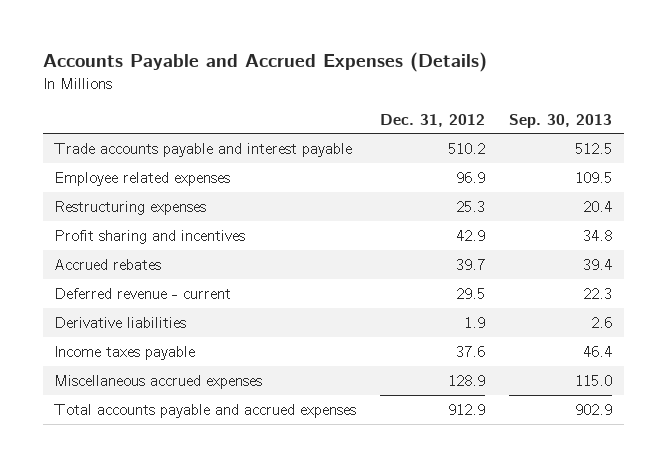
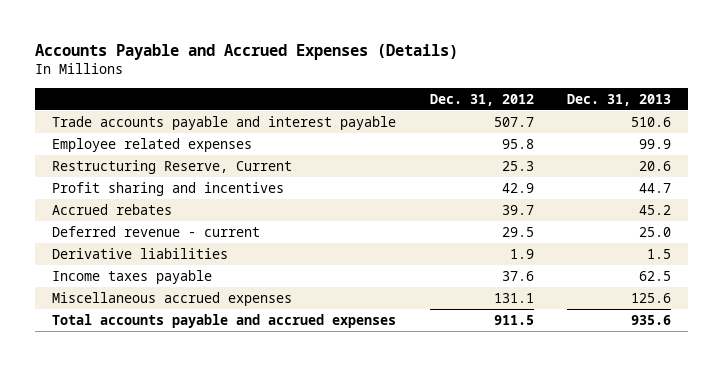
[508,113,612,128] Sep. 30, 2013 -> none
none -> [567,93,672,106] Dec. 31, 2013
[448,142,486,154] 510.2 -> [493,116,534,127] 507.7
[456,171,486,183] 96.9 -> [501,138,534,149] 95.8
[54,200,207,215] Restructuring expenses -> [52,159,293,174] Restructuring Reserve, Current
[448,374,486,386] 128.9 -> [493,292,534,303] 131.1
[448,403,486,415] 912.9 -> [493,314,534,325] 911.5

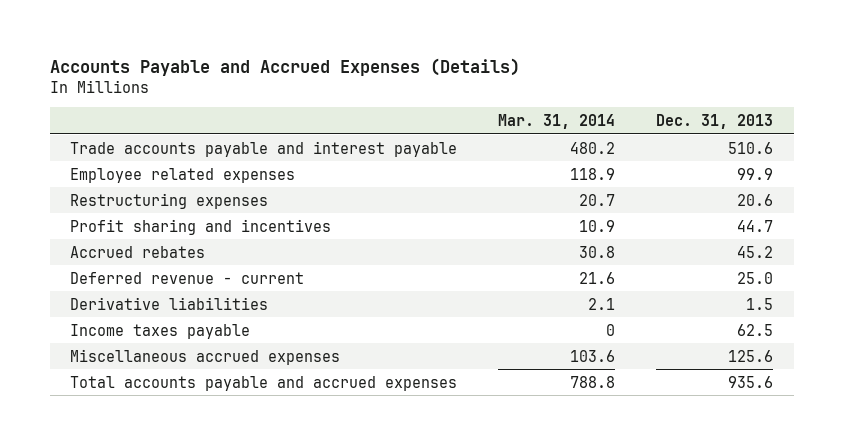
[429,93,534,106] Dec. 31, 2012 -> none
none -> [498,113,616,129] Mar. 31, 2014
[52,159,293,174] Restructuring Reserve, Current -> [70,192,269,209] Restructuring expenses

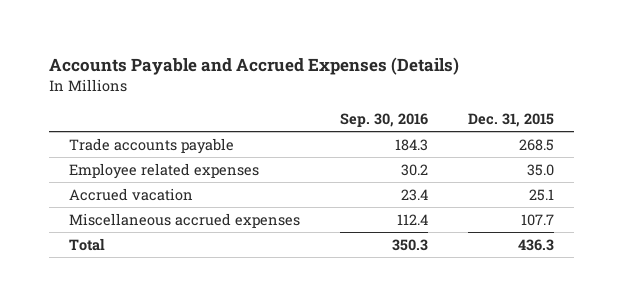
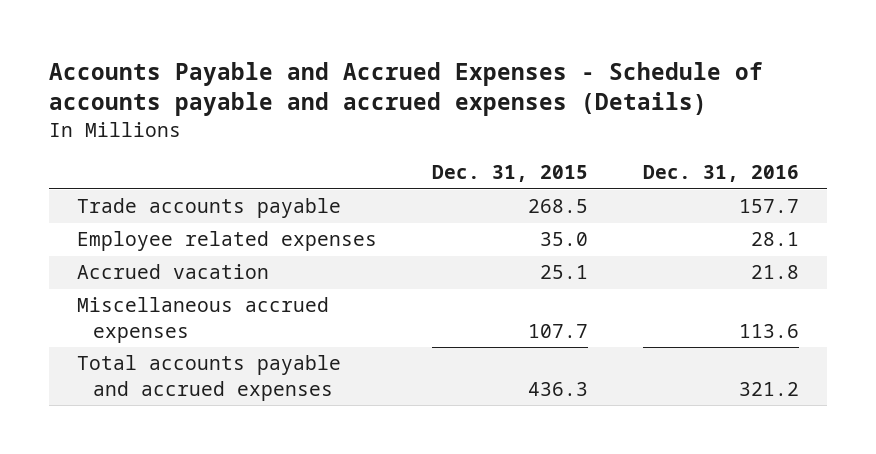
[48,57,459,76] Accounts Payable and Accrued Expenses (Details) -> [49,61,764,117] Accounts Payable and Accrued Expenses - Schedule of accounts payable and accrued expenses (Details)
[339,112,428,127] Sep. 30, 2016 -> none
none -> [643,165,800,183] Dec. 31, 2016
[68,237,105,251] Total -> [76,355,341,401] Total accounts payable and accrued expenses

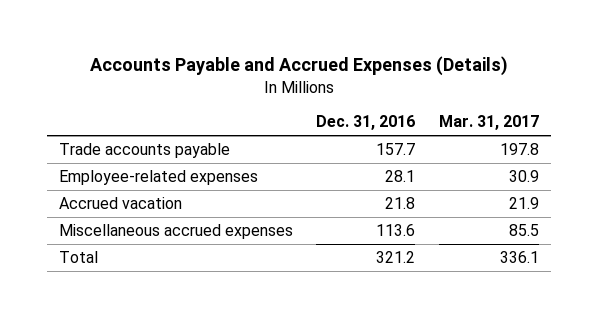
[49,61,764,117] Accounts Payable and Accrued Expenses - Schedule of accounts payable and accrued expenses (Details) -> [89,56,508,77] Accounts Payable and Accrued Expenses (Details)
[431,165,588,183] Dec. 31, 2015 -> none
none -> [439,115,540,131] Mar. 31, 2017
[76,231,377,252] Employee related expenses -> [58,170,258,186] Employee-related expenses
[76,355,341,401] Total accounts payable and accrued expenses -> [58,251,98,264] Total

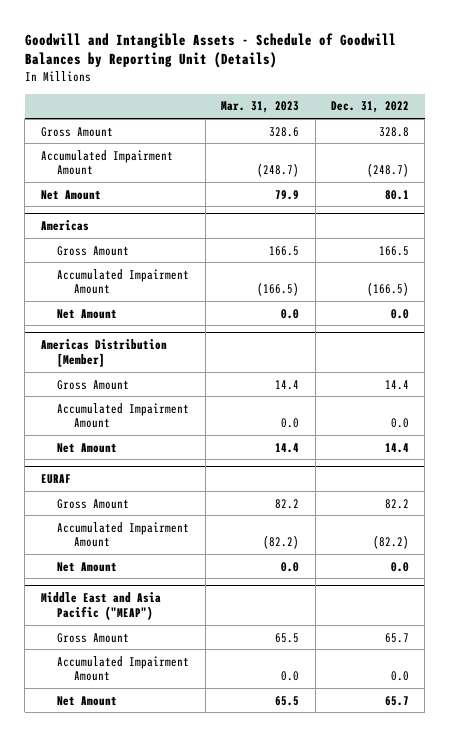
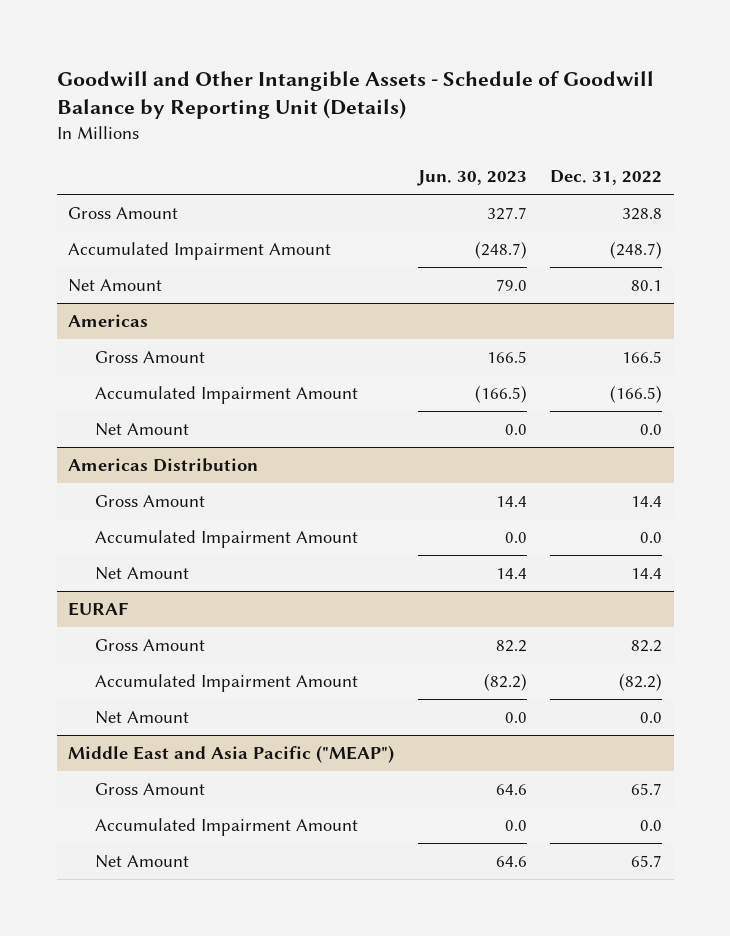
[24,32,396,69] Goodwill and Intangible Assets - Schedule of Goodwill Balances by Reporting Unit (Details) -> [56,70,654,120] Goodwill and Other Intangible Assets - Schedule of Goodwill Balance by Reporting Unit (Details)
[221,101,300,114] Mar. 31, 2023 -> none
none -> [416,169,527,186] Jun. 30, 2023
[40,338,167,367] Americas Distribution [Member] -> [68,458,259,473] Americas Distribution

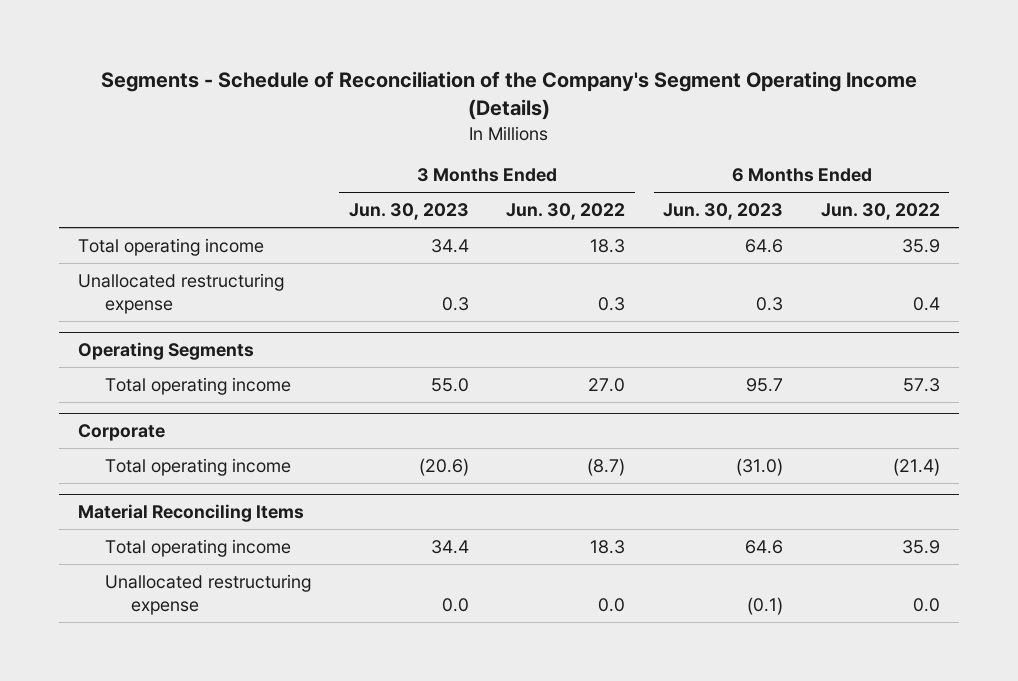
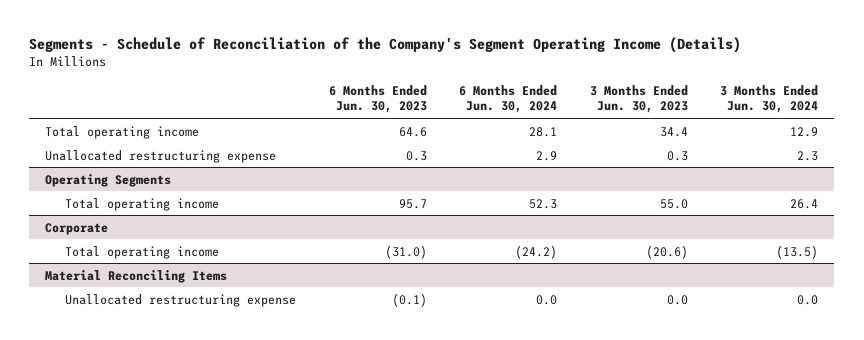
[506,203,626,221] Jun. 30, 2022 -> none
[820,203,940,221] Jun. 30, 2022 -> none
none -> [459,84,558,114] 6 Months Ended Jun. 30, 2024
none -> [720,84,819,114] 3 Months Ended Jun. 30, 2024
[104,538,291,557] Total operating income -> none

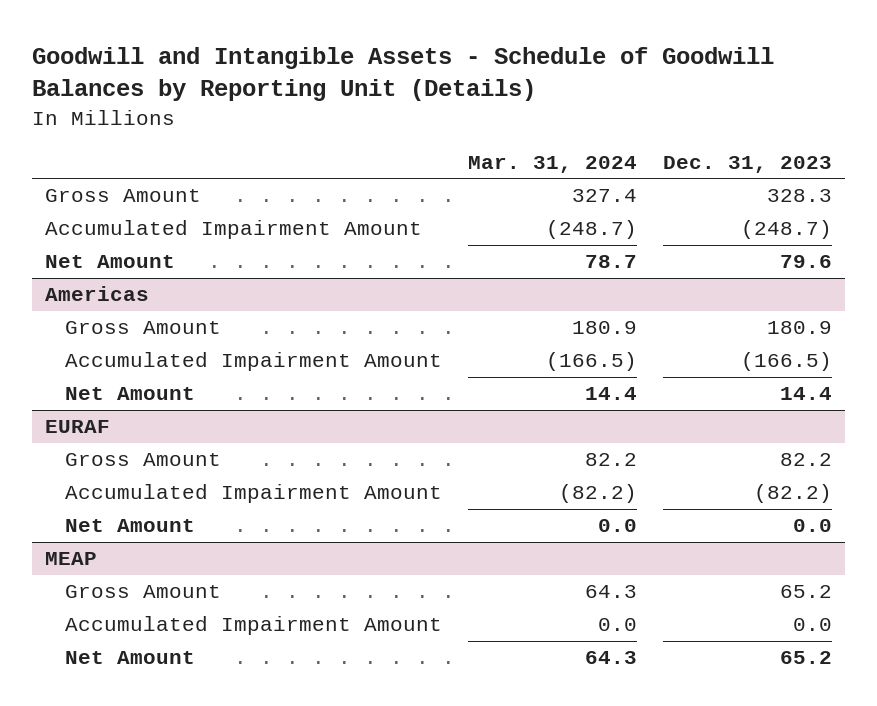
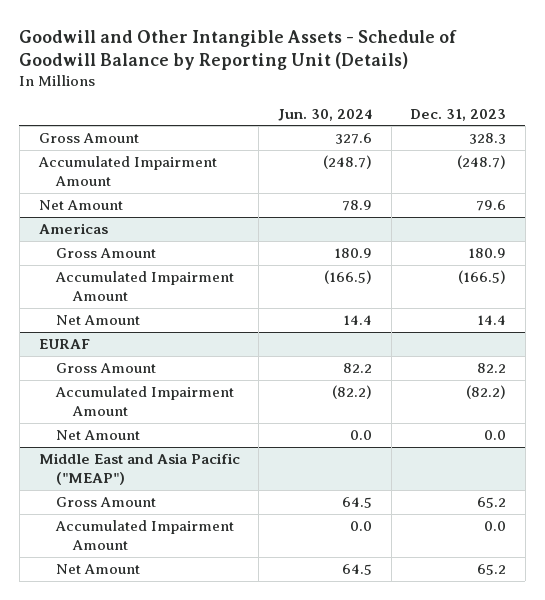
[31,47,774,102] Goodwill and Intangible Assets - Schedule of Goodwill Balances by Reporting Unit (Details) -> [19,29,458,71] Goodwill and Other Intangible Assets - Schedule of Goodwill Balance by Reporting Unit (Details)
[468,155,638,173] Mar. 31, 2024 -> none
none -> [277,108,372,121] Jun. 30, 2024
[44,552,97,566] MEAP -> [38,453,240,486] Middle East and Asia Pacific ("MEAP")

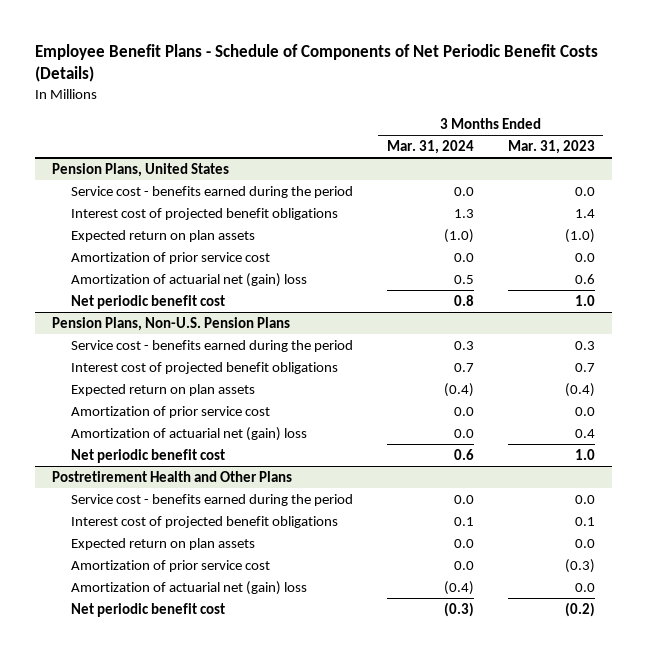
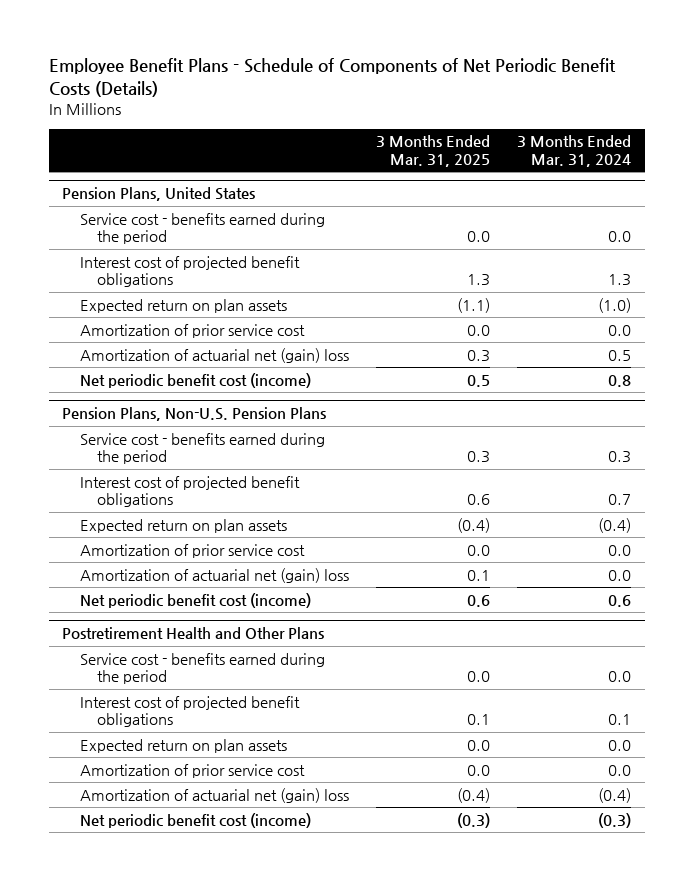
[507,139,595,154] Mar. 31, 2023 -> none
none -> [375,135,490,167] 3 Months Ended Mar. 31, 2025
[71,294,226,309] Net periodic benefit cost -> [79,372,311,388] Net periodic benefit cost (income)
[71,448,226,463] Net periodic benefit cost -> [79,592,311,608] Net periodic benefit cost (income)
[71,602,226,617] Net periodic benefit cost -> [79,812,311,828] Net periodic benefit cost (income)

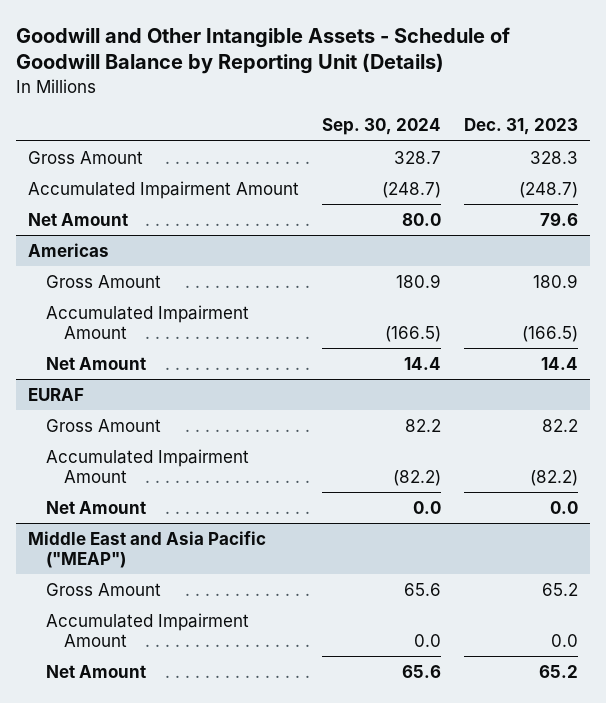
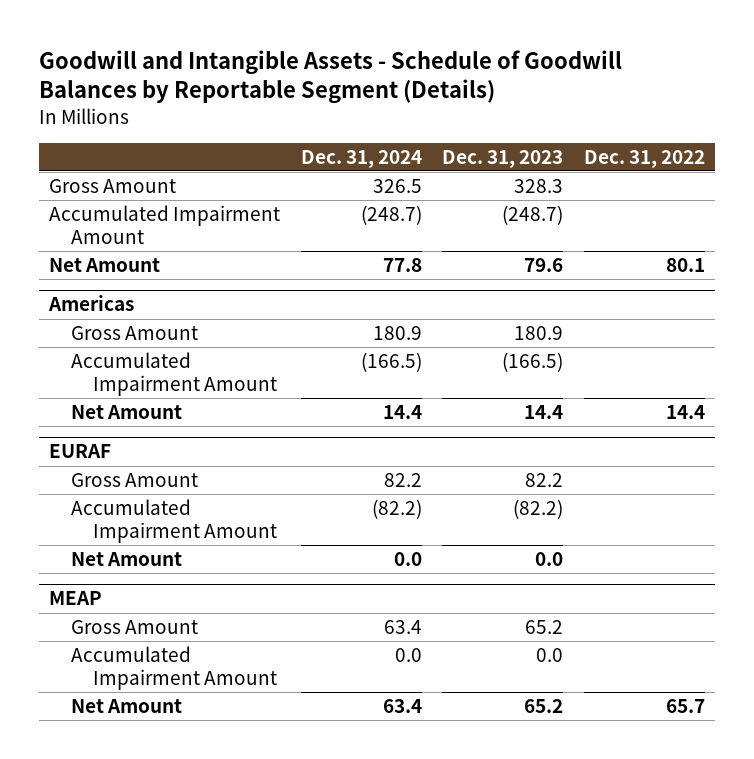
[15,26,510,75] Goodwill and Other Intangible Assets - Schedule of Goodwill Balance by Reporting Unit (Details) -> [39,49,623,105] Goodwill and Intangible Assets - Schedule of Goodwill Balances by Reportable Segment (Details)
[321,118,441,136] Sep. 30, 2024 -> none
none -> [300,149,422,168] Dec. 31, 2024
none -> [583,149,705,168] Dec. 31, 2022
[27,530,266,568] Middle East and Asia Pacific ("MEAP") -> [49,591,103,606] MEAP

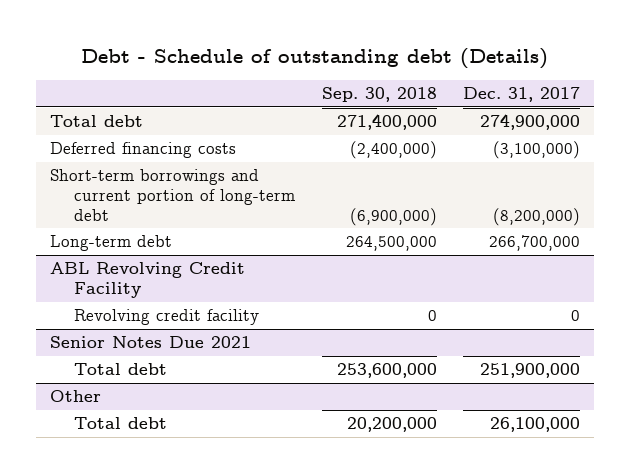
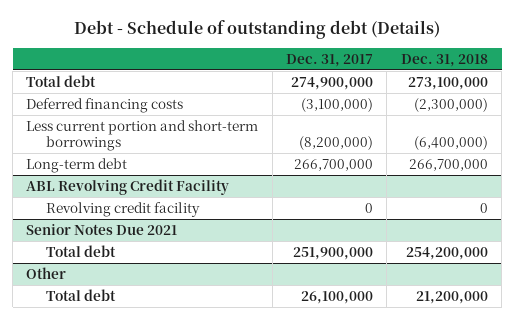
[321,87,437,103] Sep. 30, 2018 -> none
none -> [400,53,488,67] Dec. 31, 2018
[49,169,295,222] Short-term borrowings and current portion of long-term debt -> [26,119,259,152] Less current portion and short-term borrowings

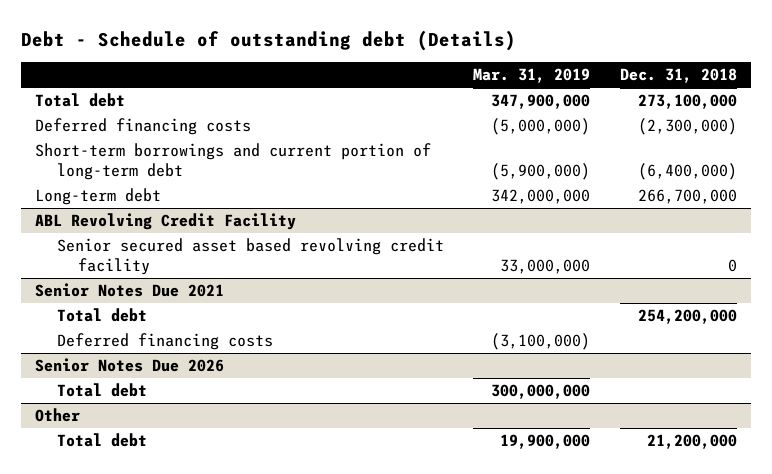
[286,53,374,67] Dec. 31, 2017 -> none
none -> [473,68,591,84] Mar. 31, 2019
[26,119,259,152] Less current portion and short-term borrowings -> [35,143,432,180] Short-term borrowings and current portion of long-term debt
[45,201,200,217] Revolving credit facility -> [56,238,444,275] Senior secured asset based revolving credit facility
none -> [56,333,273,351] Deferred financing costs
none -> [35,358,225,373] Senior Notes Due 2026
none -> [56,383,147,398] Total debt

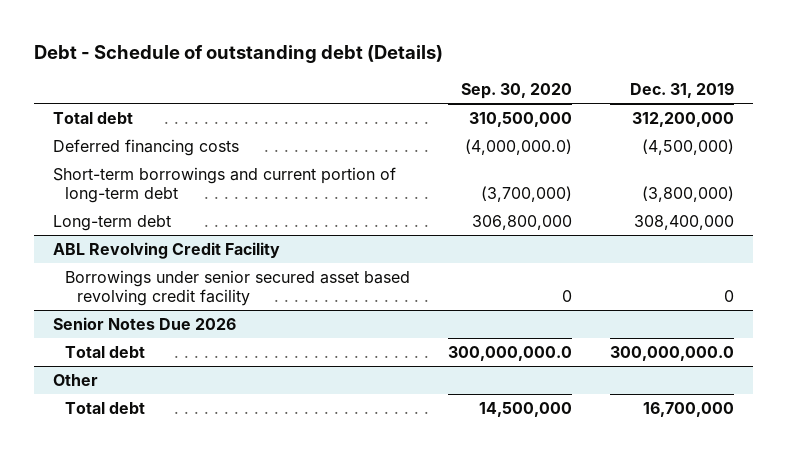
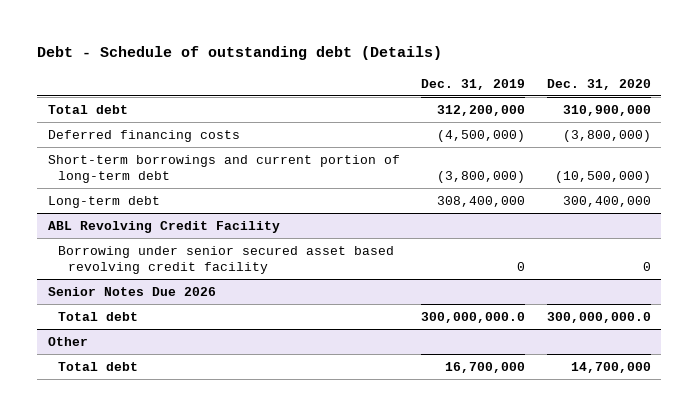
[460,83,572,100] Sep. 30, 2020 -> none
none -> [546,78,651,90] Dec. 31, 2020
[64,270,410,306] Borrowings under senior secured asset based revolving credit facility -> [58,245,395,274] Borrowing under senior secured asset based revolving credit facility

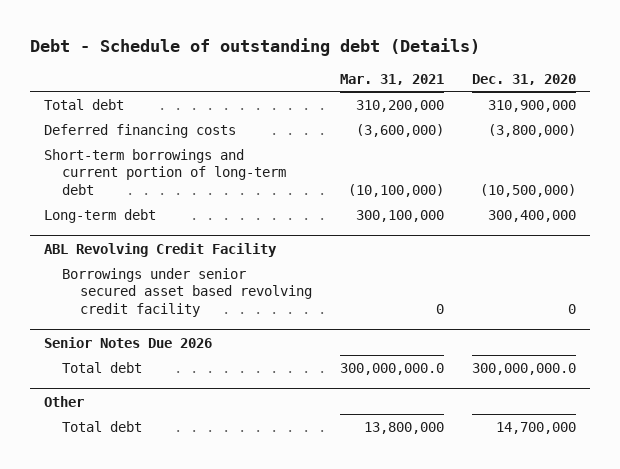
[421,78,526,90] Dec. 31, 2019 -> none
none -> [339,74,444,86] Mar. 31, 2021
[58,245,395,274] Borrowing under senior secured asset based revolving credit facility -> [61,267,312,318] Borrowings under senior secured asset based revolving credit facility

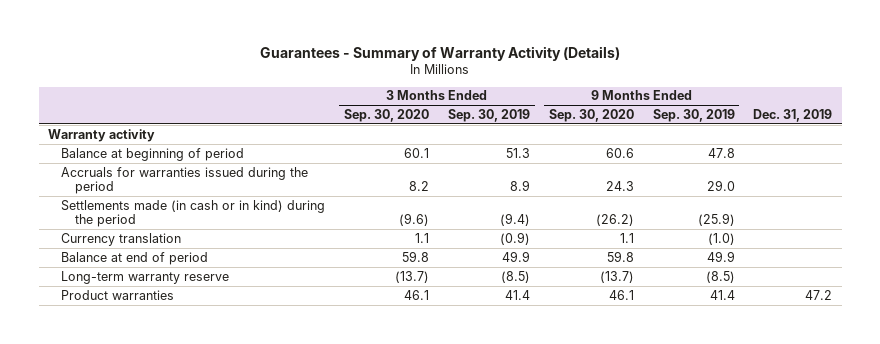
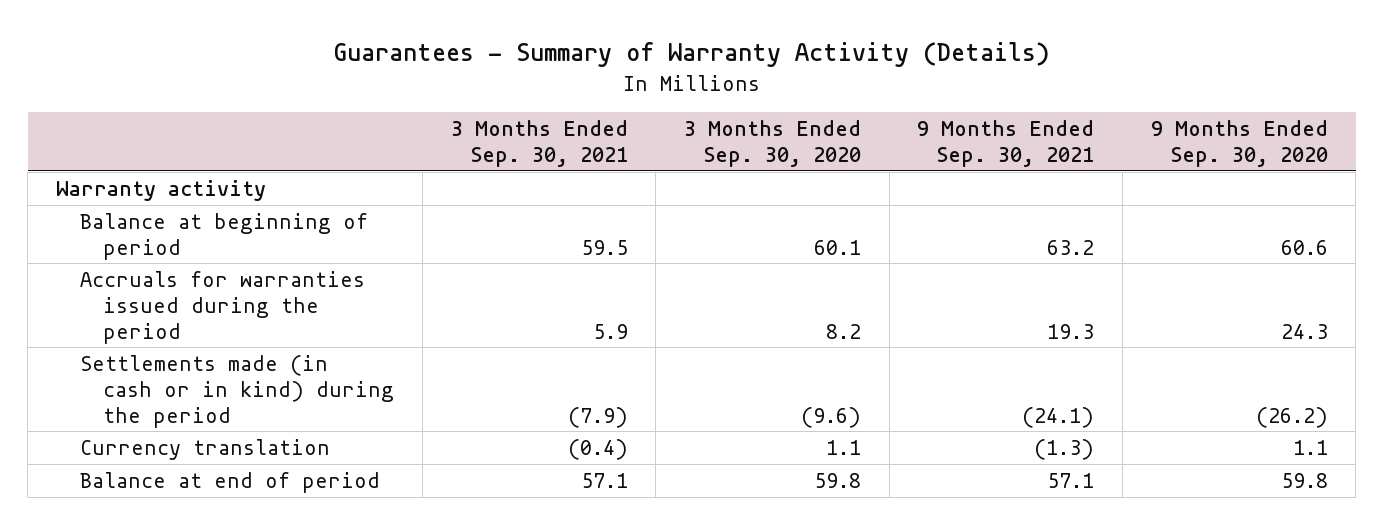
[447,109,530,123] Sep. 30, 2019 -> none
[652,109,735,123] Sep. 30, 2019 -> none
[753,109,833,123] Dec. 31, 2019 -> none
none -> [450,119,628,167] 3 Months Ended Sep. 30, 2021
none -> [917,119,1095,167] 9 Months Ended Sep. 30, 2021
[61,270,230,284] Long-term warranty reserve -> none
[61,289,175,300] Product warranties -> none

